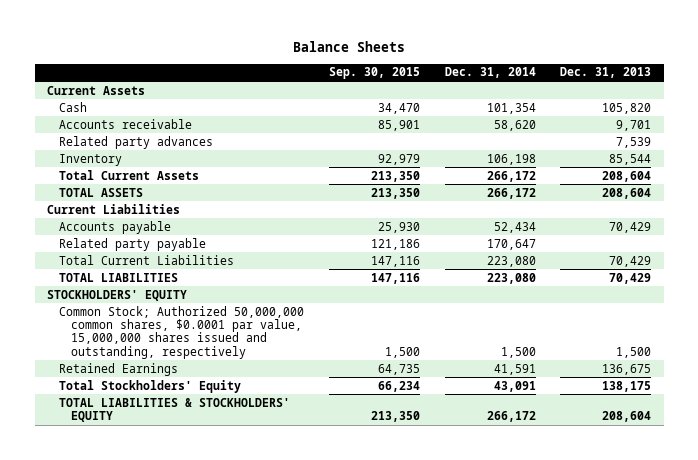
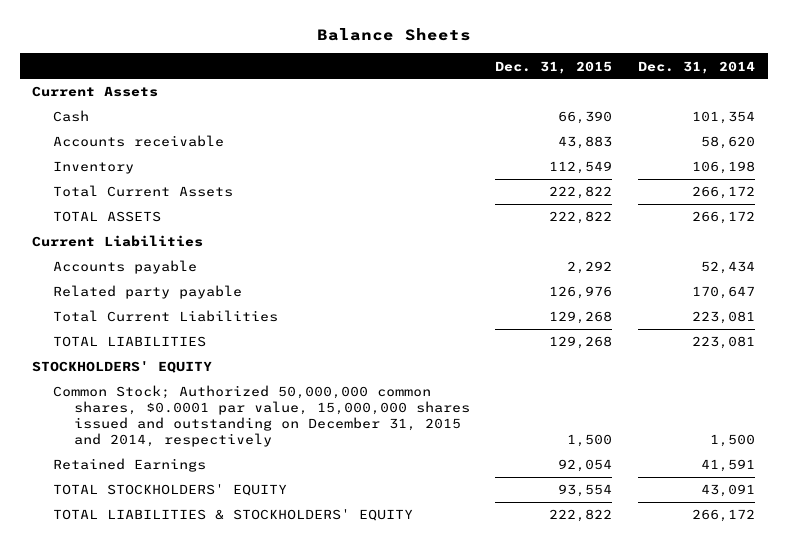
[328,67,420,80] Sep. 30, 2015 -> none
[560,67,652,79] Dec. 31, 2013 -> none
none -> [495,60,613,74] Dec. 31, 2015
[58,135,213,149] Related party advances -> none
[486,255,536,267] 223,080 -> [691,311,755,325] 223,081
[486,272,536,284] 223,080 -> [691,336,755,350] 223,081
[58,305,304,359] Common Stock; Authorized 50,000,000 common shares, $0.0001 par value, 15,000,000 shares issued and outstanding, respectively -> [53,385,470,447] Common Stock; Authorized 50,000,000 common shares, $0.0001 par value, 15,000,000 shares issued and outstanding on December 31, 2015 and 2014, respectively
[58,379,241,393] Total Stockholders' Equity -> [53,484,288,497] TOTAL STOCKHOLDERS' EQUITY

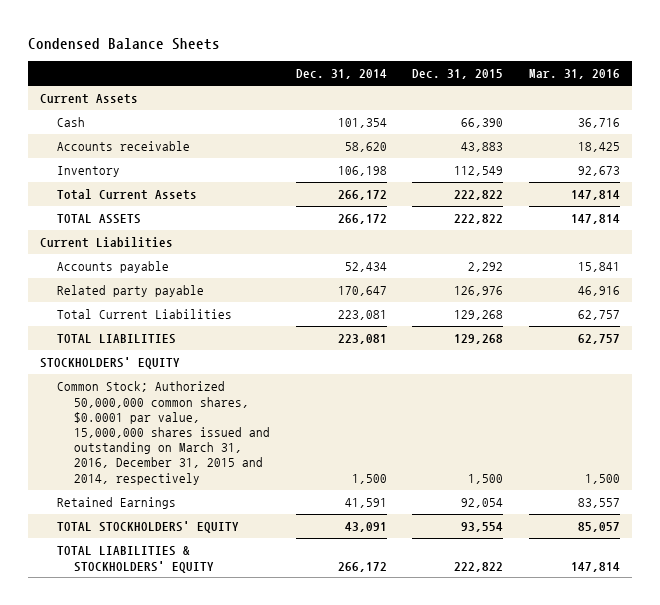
[316,28,471,42] Balance Sheets -> [27,37,220,50] Condensed Balance Sheets
none -> [528,69,620,80] Mar. 31, 2016
[53,385,470,447] Common Stock; Authorized 50,000,000 common shares, $0.0001 par value, 15,000,000 shares issued and outstanding on December 31, 2015 and 2014, respectively -> [57,381,271,485] Common Stock; Authorized 50,000,000 common shares, $0.0001 par value, 15,000,000 shares issued and outstanding on March 31, 2016, December 31, 2015 and 2014, respectively

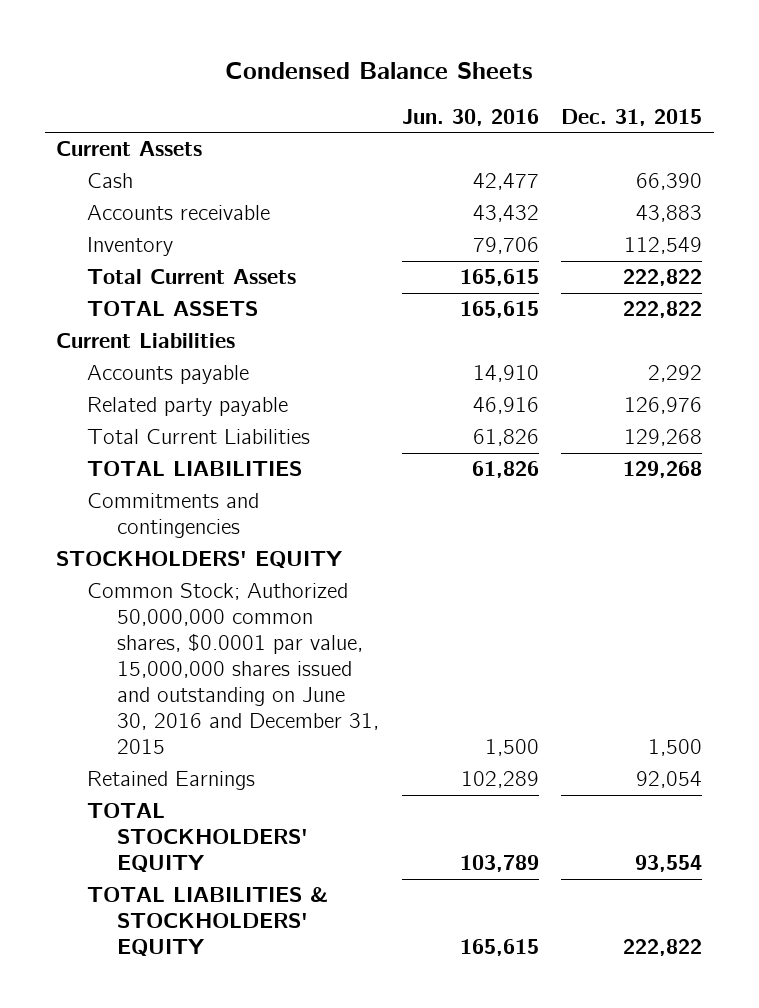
[295,69,387,80] Dec. 31, 2014 -> none
[528,69,620,80] Mar. 31, 2016 -> none
none -> [401,108,539,126] Jun. 30, 2016
none -> [86,493,259,539] Commitments and contingencies
[57,381,271,485] Common Stock; Authorized 50,000,000 common shares, $0.0001 par value, 15,000,000 shares issued and outstanding on March 31, 2016, December 31, 2015 and 2014, respectively -> [86,583,379,755] Common Stock; Authorized 50,000,000 common shares, $0.0001 par value, 15,000,000 shares issued and outstanding on June 30, 2016 and December 31, 2015

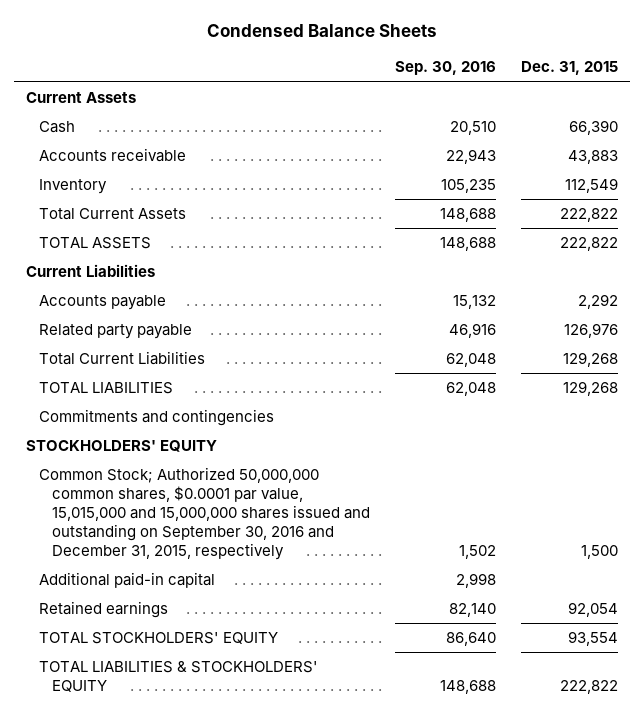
[401,108,539,126] Jun. 30, 2016 -> none
none -> [394,61,496,76] Sep. 30, 2016
[86,583,379,755] Common Stock; Authorized 50,000,000 common shares, $0.0001 par value, 15,000,000 shares issued and outstanding on June 30, 2016 and December 31, 2015 -> [39,467,370,561] Common Stock; Authorized 50,000,000 common shares, $0.0001 par value, 15,015,000 and 15,000,000 shares issued and outstanding on September 30, 2016 and December 31, 2015, respectively
none -> [39,572,216,589] Additional paid-in capital
[86,771,255,791] Retained Earnings -> [39,601,169,619] Retained earnings

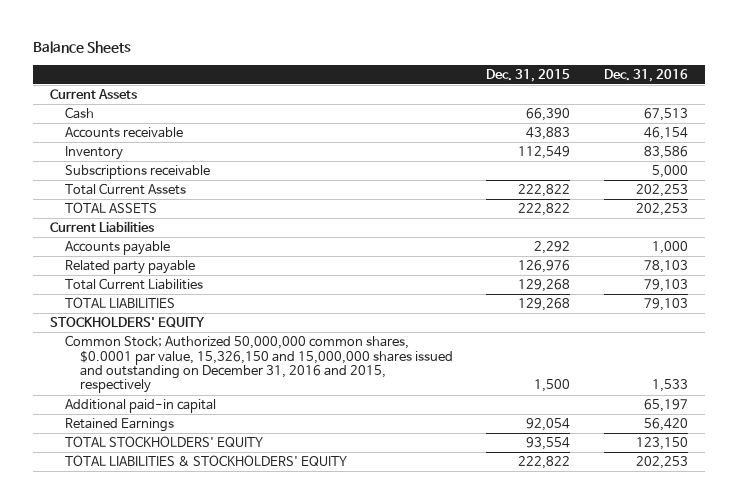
[206,24,437,38] Condensed Balance Sheets -> [33,41,132,54] Balance Sheets
[394,61,496,76] Sep. 30, 2016 -> none
none -> [603,68,688,82] Dec. 31, 2016
none -> [64,165,210,180] Subscriptions receivable
[39,409,275,427] Commitments and contingencies -> none
[39,467,370,561] Common Stock; Authorized 50,000,000 common shares, $0.0001 par value, 15,015,000 and 15,000,000 shares issued and outstanding on September 30, 2016 and December 31, 2015, respectively -> [64,335,453,394] Common Stock; Authorized 50,000,000 common shares, $0.0001 par value, 15,326,150 and 15,000,000 shares issued and outstanding on December 31, 2016 and 2015, respectively
[39,601,169,619] Retained earnings -> [64,418,174,433] Retained Earnings

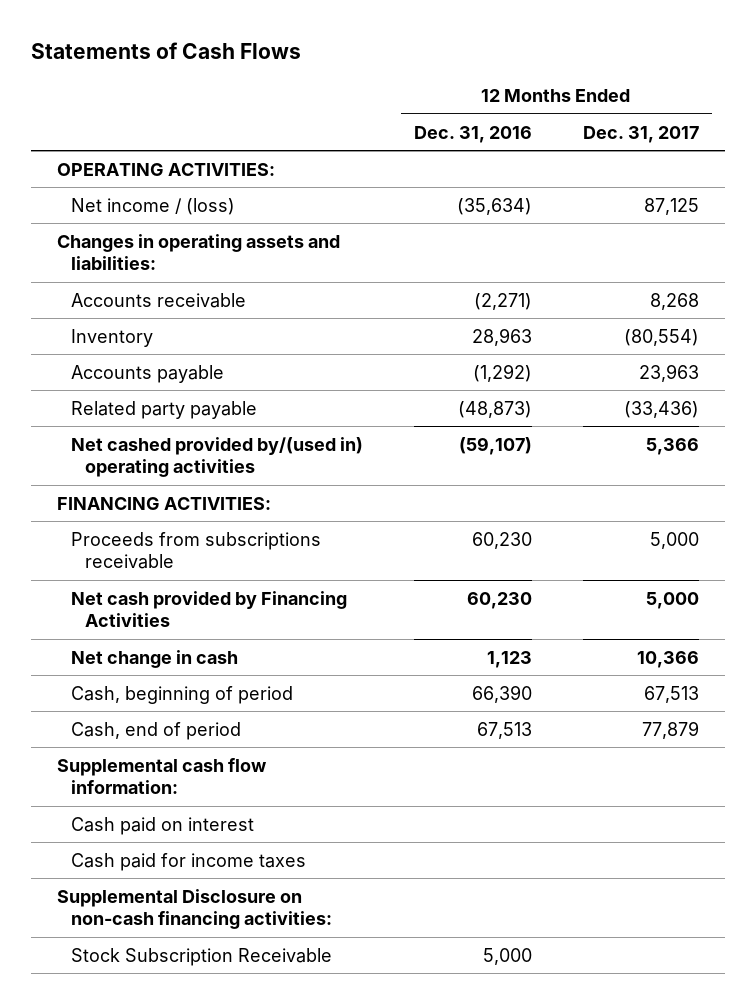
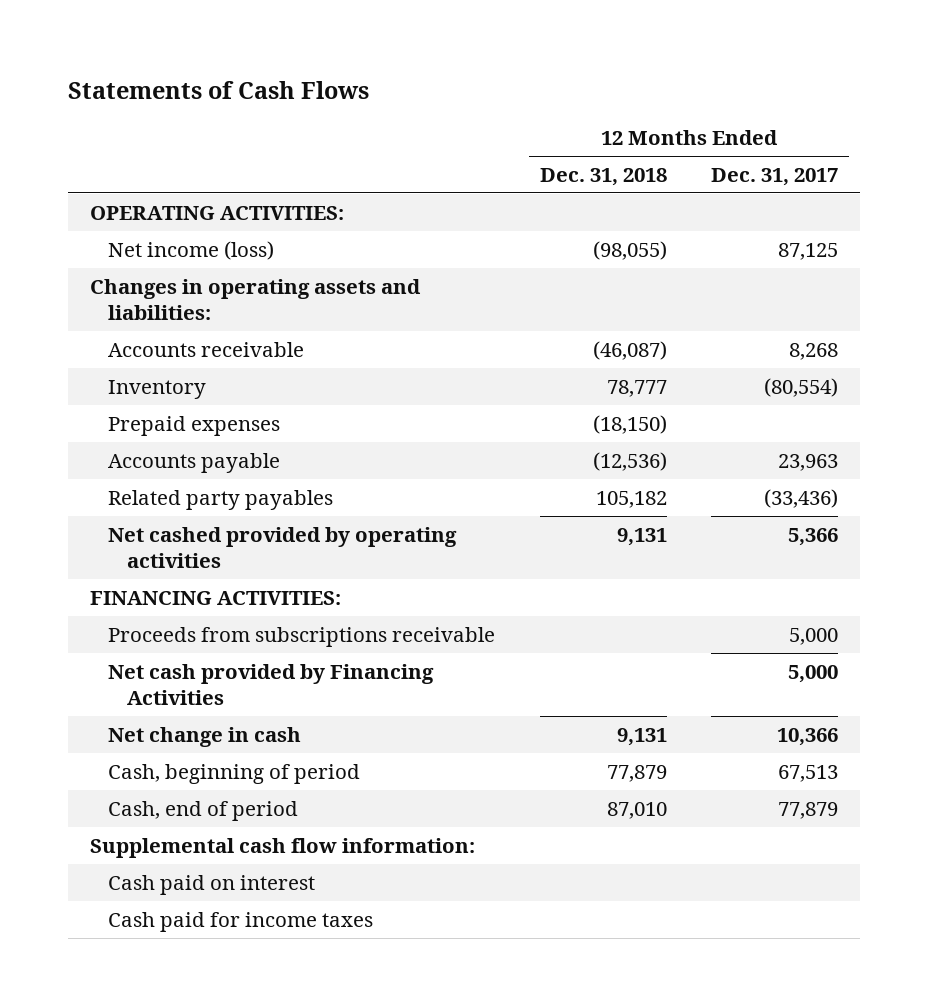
[413,125,532,143] Dec. 31, 2016 -> none
none -> [539,167,667,186] Dec. 31, 2018
[70,197,235,215] Net income / (loss) -> [108,240,275,260] Net income (loss)
none -> [108,415,281,436] Prepaid expenses
[70,400,257,419] Related party payable -> [108,489,334,510] Related party payables
[70,436,363,478] Net cashed provided by/(used in) operating activities -> [108,526,458,568] Net cashed provided by operating activities
[56,888,332,930] Supplemental Disclosure on non-cash financing activities: -> none
[70,947,332,966] Stock Subscription Receivable -> none

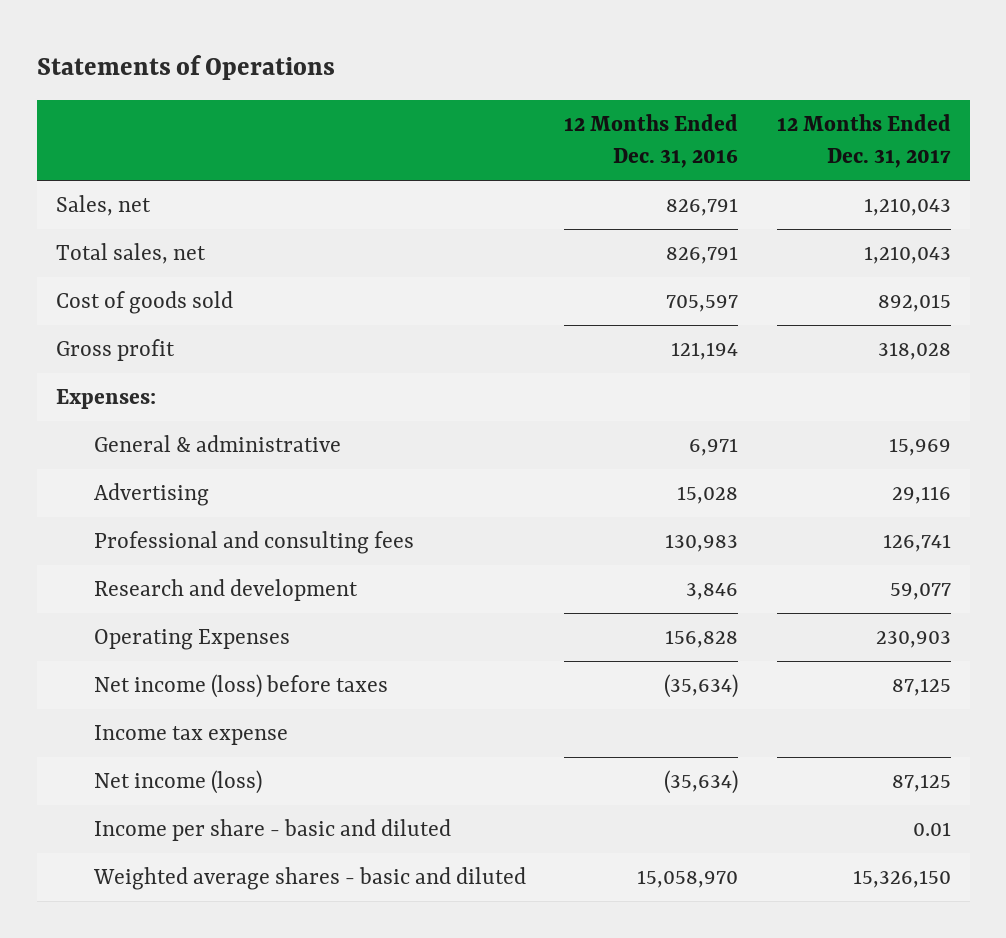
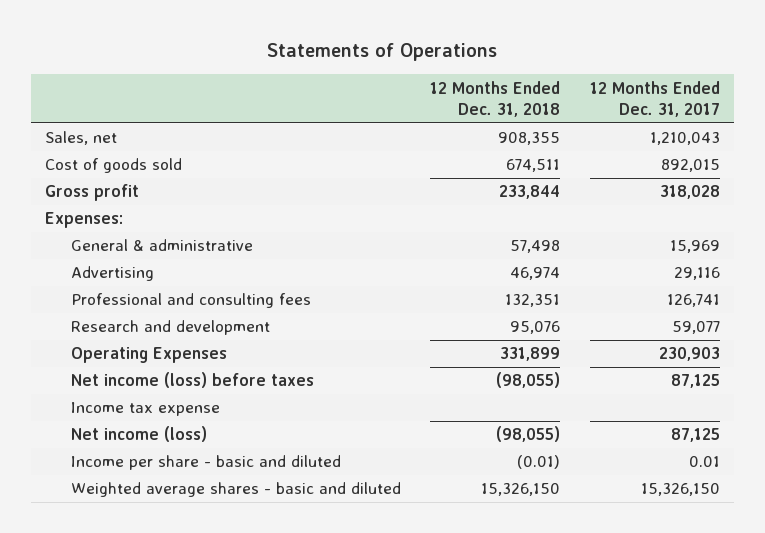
[564,114,739,169] 12 Months Ended Dec. 31, 2016 -> none
none -> [430,80,561,118] 12 Months Ended Dec. 31, 2018
[55,243,206,265] Total sales, net -> none

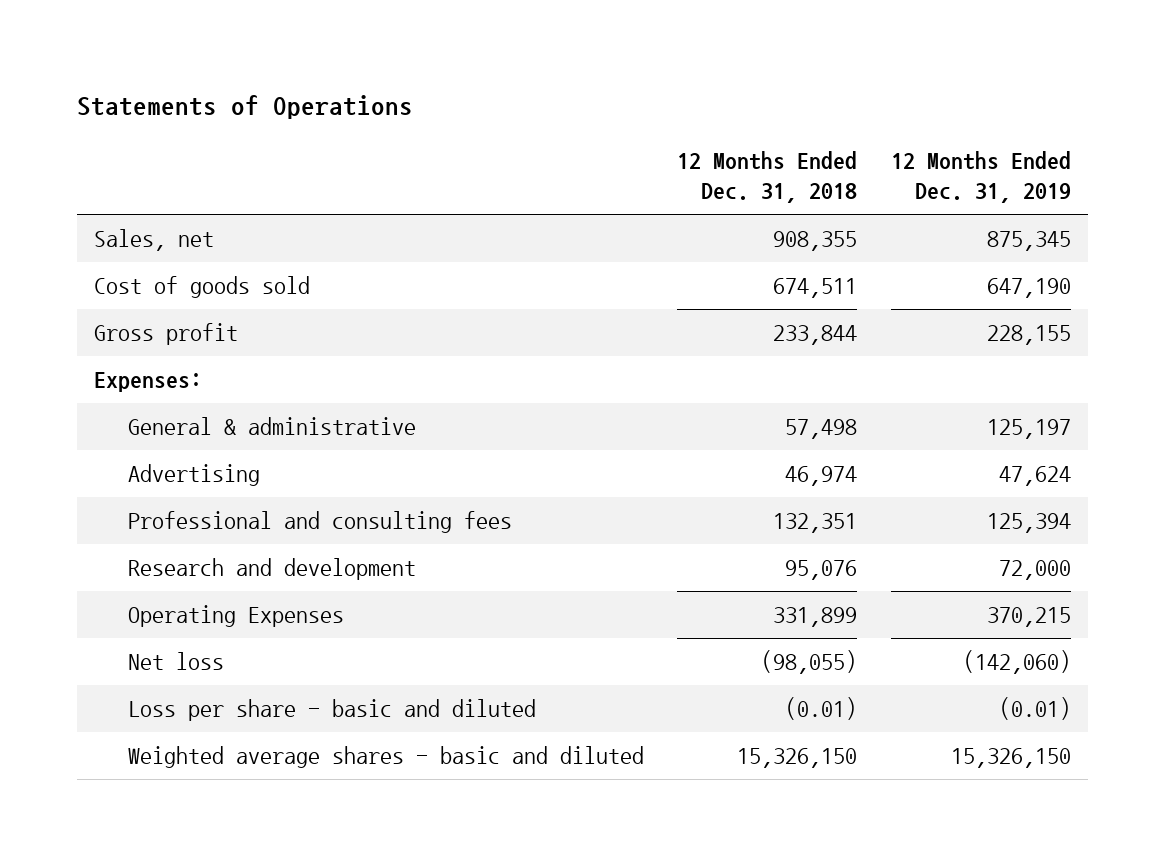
[589,80,720,118] 12 Months Ended Dec. 31, 2017 -> none
none -> [890,151,1071,203] 12 Months Ended Dec. 31, 2019
[70,372,314,389] Net income (loss) before taxes -> none
[70,402,220,417] Income tax expense -> none
[70,426,207,443] Net income (loss) -> [128,652,225,671] Net loss
[70,455,341,471] Income per share - basic and diluted -> [128,699,537,722] Loss per share - basic and diluted

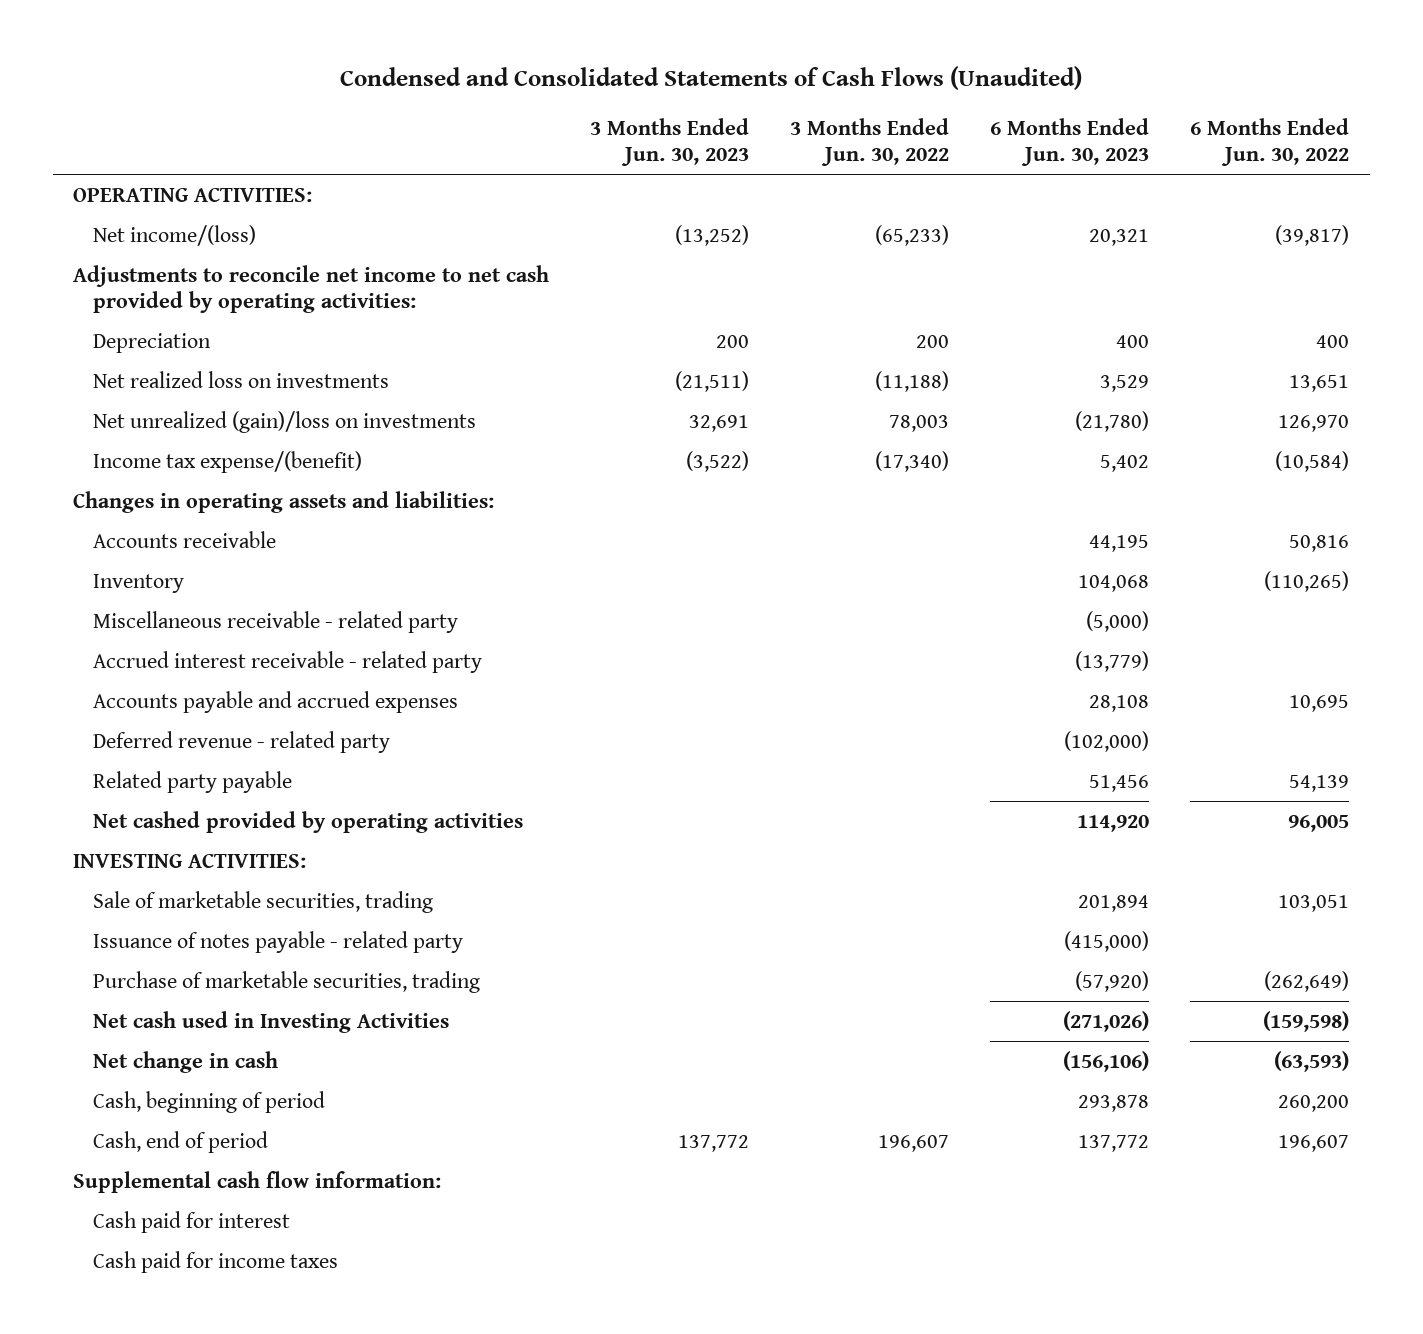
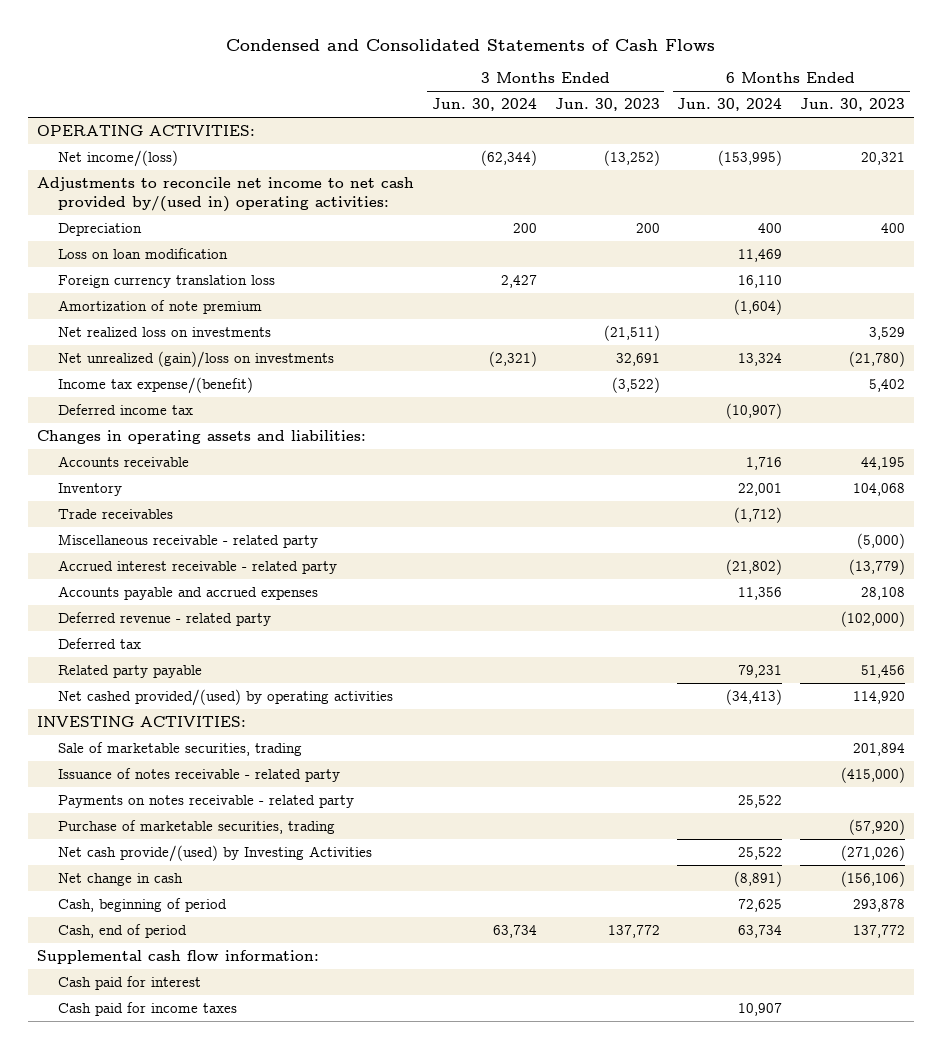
[340,66,1083,91] Condensed and Consolidated Statements of Cash Flows (Unaudited) -> [226,38,716,51] Condensed and Consolidated Statements of Cash Flows
[790,117,950,167] 3 Months Ended Jun. 30, 2022 -> none
[1190,117,1350,167] 6 Months Ended Jun. 30, 2022 -> none
none -> [431,98,537,112] Jun. 30, 2024
none -> [677,98,783,112] Jun. 30, 2024
[73,264,550,314] Adjustments to reconcile net income to net cash provided by operating activities: -> [37,177,415,212] Adjustments to reconcile net income to net cash provided by/(used in) operating activities:
none -> [57,248,228,260] Loss on loan modification
none -> [57,275,275,289] Foreign currency translation loss
none -> [57,300,262,315] Amortization of note premium
none -> [57,404,193,416] Deferred income tax
none -> [57,509,173,520] Trade receivables
none -> [57,638,141,650] Deferred tax
[92,810,523,833] Net cashed provided by operating activities -> [57,689,393,707] Net cashed provided/(used) by operating activities
[92,930,463,953] Issuance of notes payable - related party -> [57,768,340,783] Issuance of notes receivable - related party
none -> [57,795,354,809] Payments on notes receivable - related party
[92,1010,449,1033] Net cash used in Investing Activities -> [57,845,372,863] Net cash provide/(used) by Investing Activities

